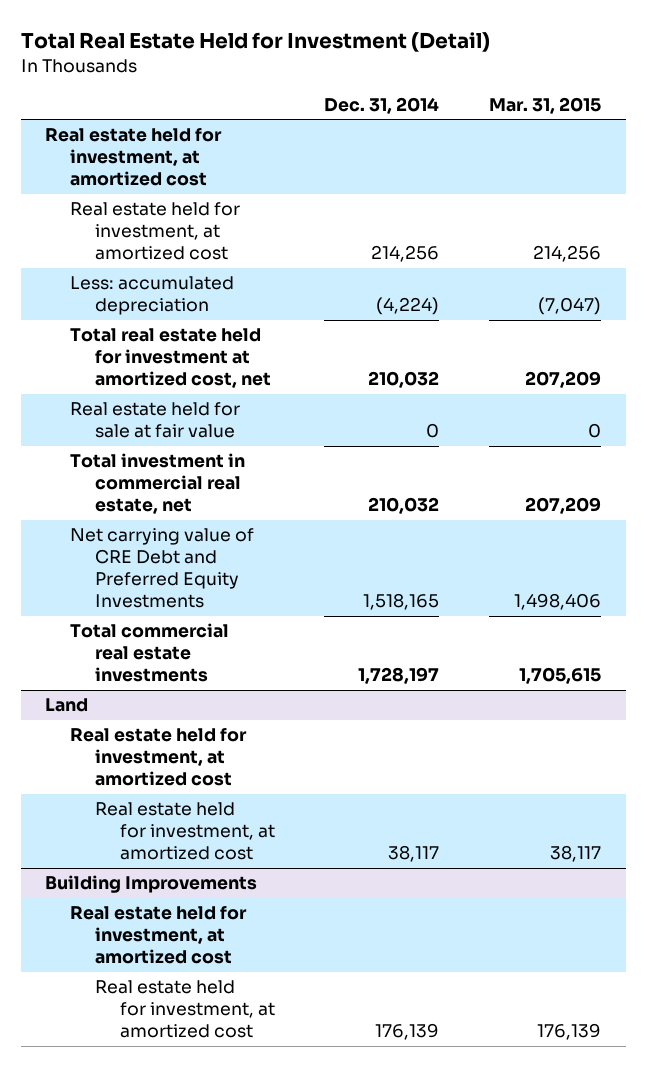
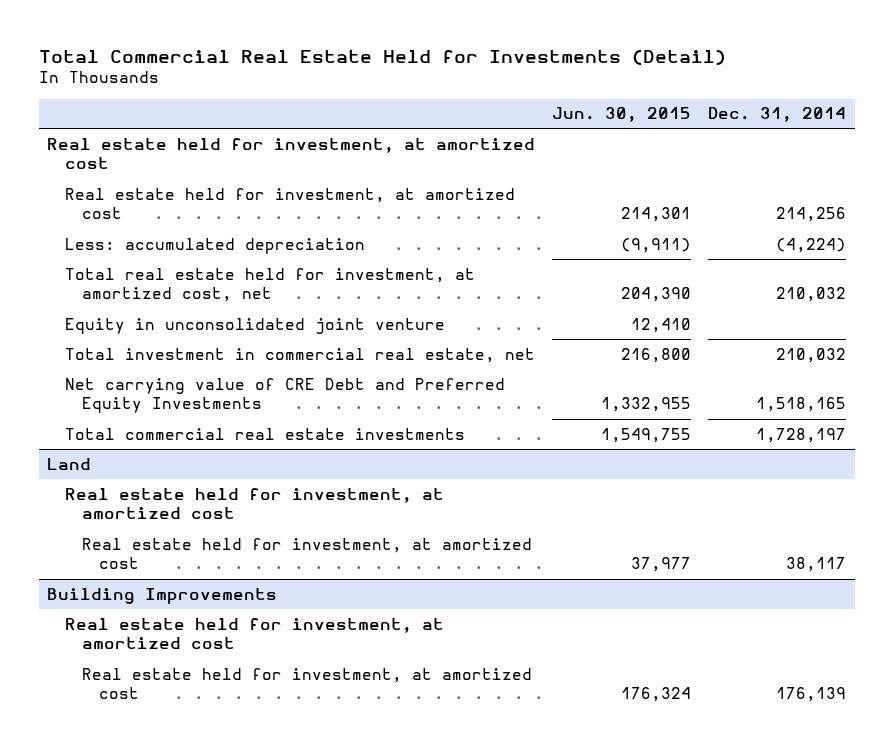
[20,31,490,52] Total Real Estate Held for Investment (Detail) -> [38,48,726,65] Total Commercial Real Estate Held for Investments (Detail)
[489,96,602,114] Mar. 31, 2015 -> none
none -> [552,107,692,123] Jun. 30, 2015
[70,402,241,439] Real estate held for sale at fair value -> none
[70,328,271,389] Total real estate held for investment at amortized cost, net -> [64,267,475,303] Total real estate held for investment, at amortized cost, net
none -> [64,317,445,334] Equity in unconsolidated joint venture

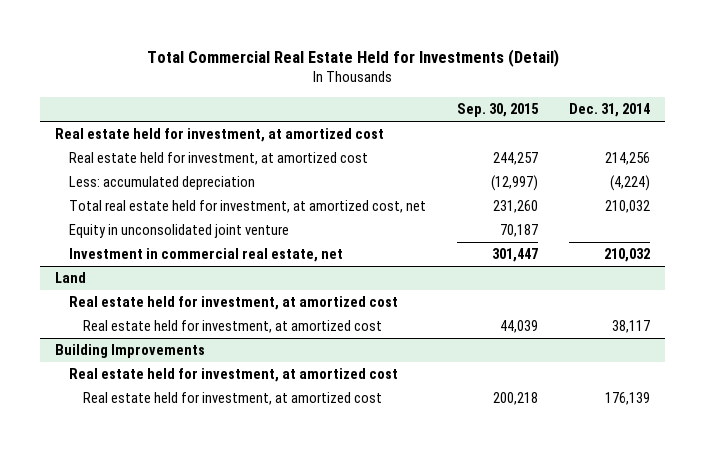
[552,107,692,123] Jun. 30, 2015 -> none
none -> [456,103,539,118] Sep. 30, 2015
[64,347,535,363] Total investment in commercial real estate, net -> none
[64,377,505,414] Net carrying value of CRE Debt and Preferred Equity Investments -> none
[64,427,465,440] Total commercial real estate investments -> [69,248,344,263] Investment in commercial real estate, net
[756,427,847,443] 1,728,197 -> [603,248,650,263] 210,032

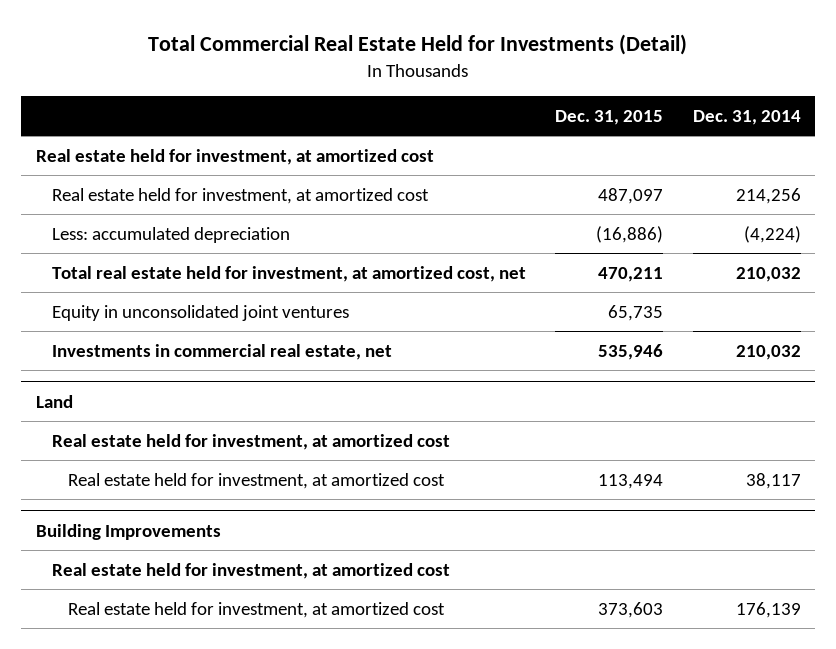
[456,103,539,118] Sep. 30, 2015 -> none
none -> [555,109,664,125] Dec. 31, 2015
[69,224,290,239] Equity in unconsolidated joint venture -> [52,304,350,321] Equity in unconsolidated joint ventures
[69,248,344,263] Investment in commercial real estate, net -> [52,343,393,360] Investments in commercial real estate, net

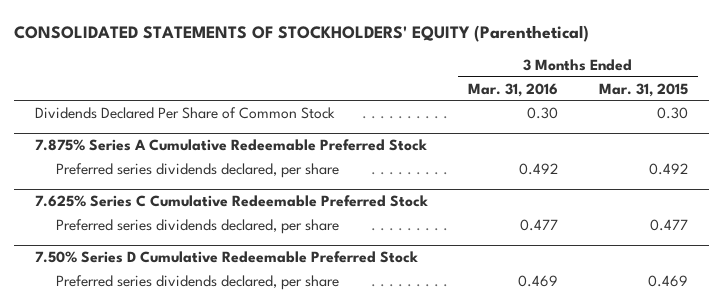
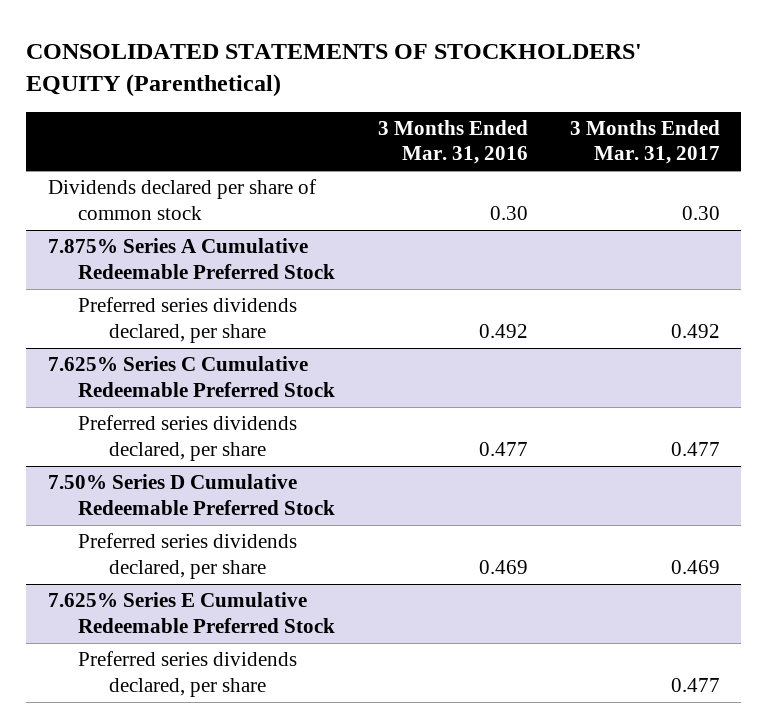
[599,82,689,97] Mar. 31, 2015 -> none
none -> [570,120,721,165] 3 Months Ended Mar. 31, 2017
[34,106,335,119] Dividends Declared Per Share of Common Stock -> [47,179,316,220] Dividends declared per share of common stock
none -> [47,592,336,633] 7.625% Series E Cumulative Redeemable Preferred Stock
none -> [78,651,298,697] Preferred series dividends declared, per share

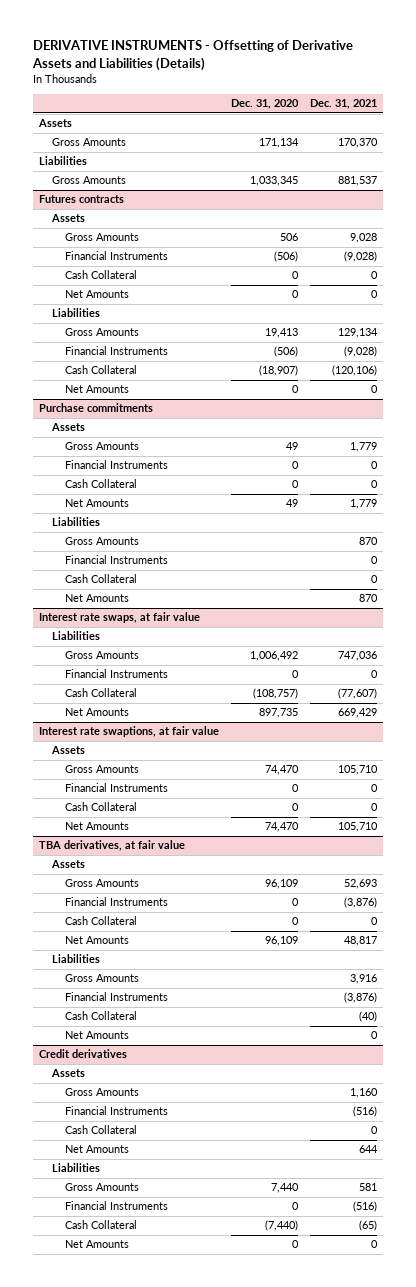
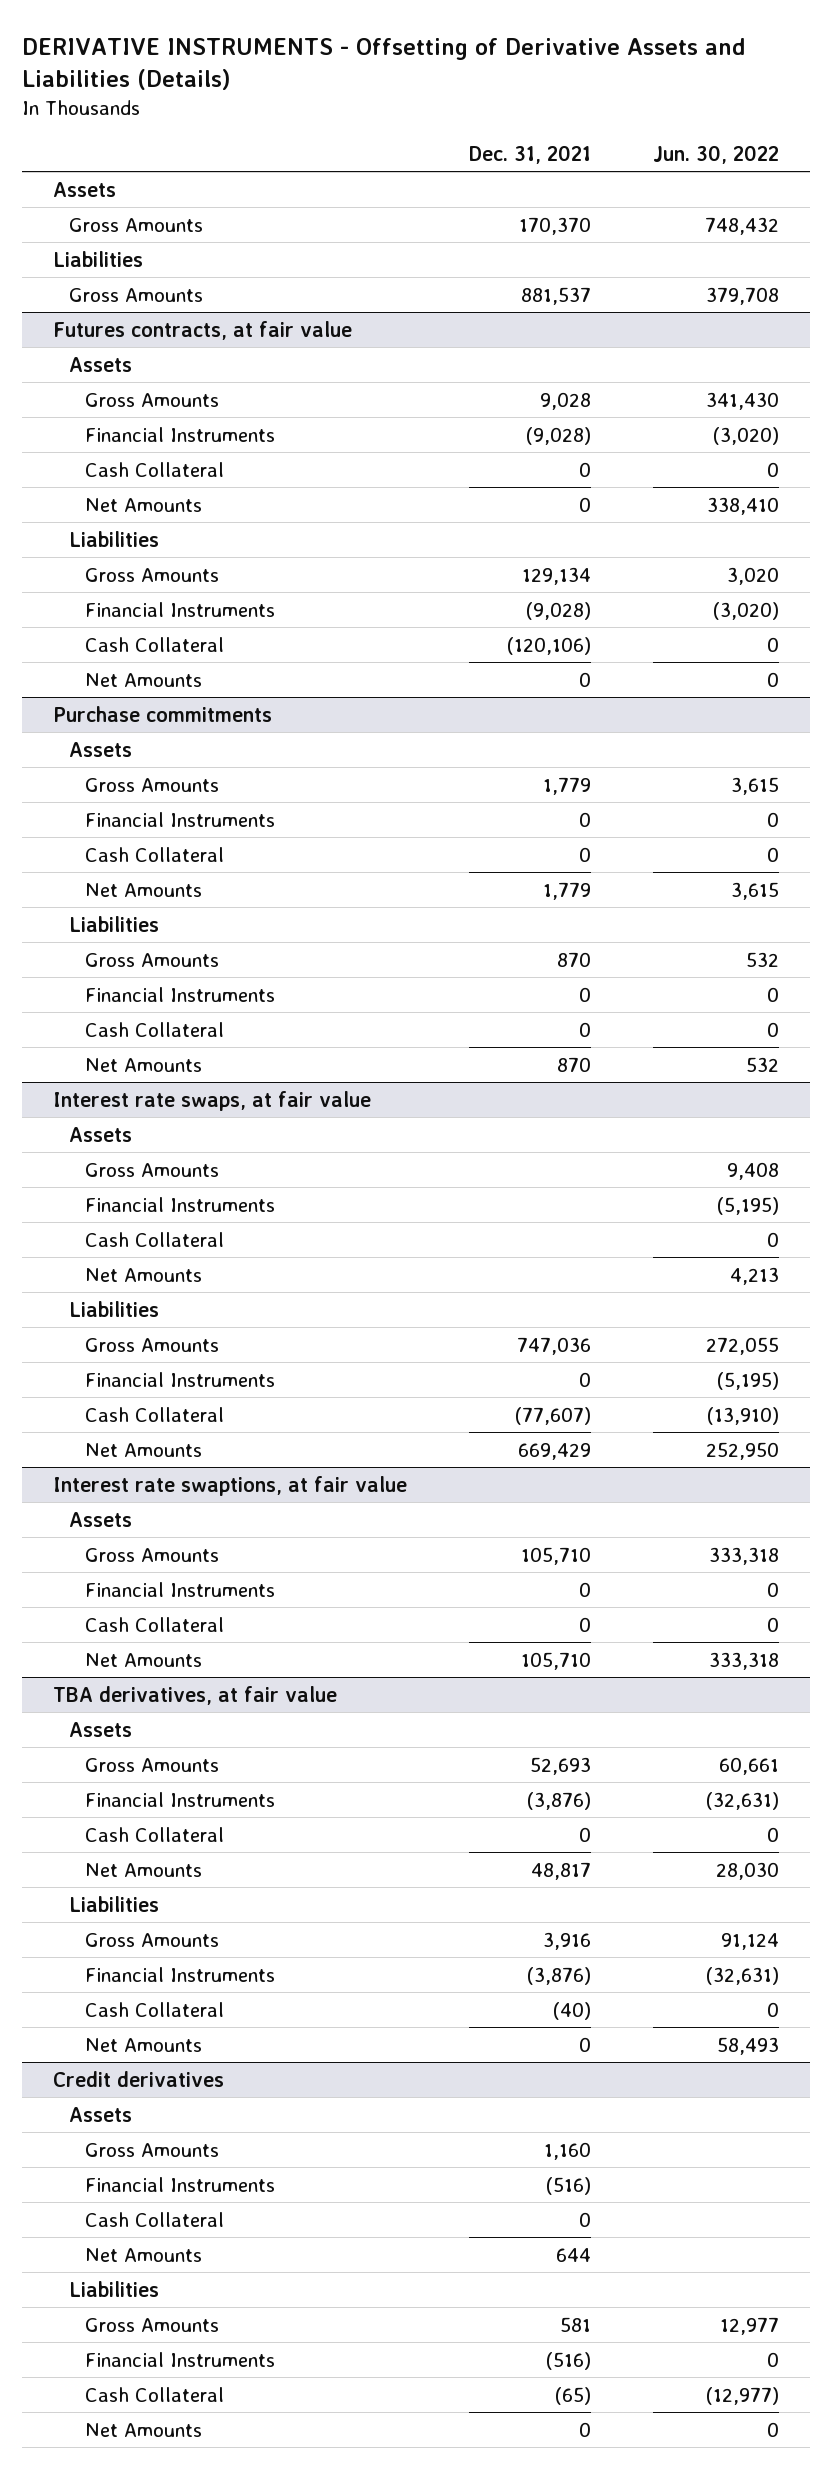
[230,99,299,110] Dec. 31, 2020 -> none
none -> [652,144,779,164] Jun. 30, 2022
[38,195,124,204] Futures contracts -> [53,320,353,340] Futures contracts, at fair value
none -> [69,1126,133,1142] Assets
none -> [85,1162,220,1177] Gross Amounts
none -> [85,1196,276,1212] Financial Instruments
none -> [85,1231,225,1247] Cash Collateral
none -> [85,1267,203,1282] Net Amounts

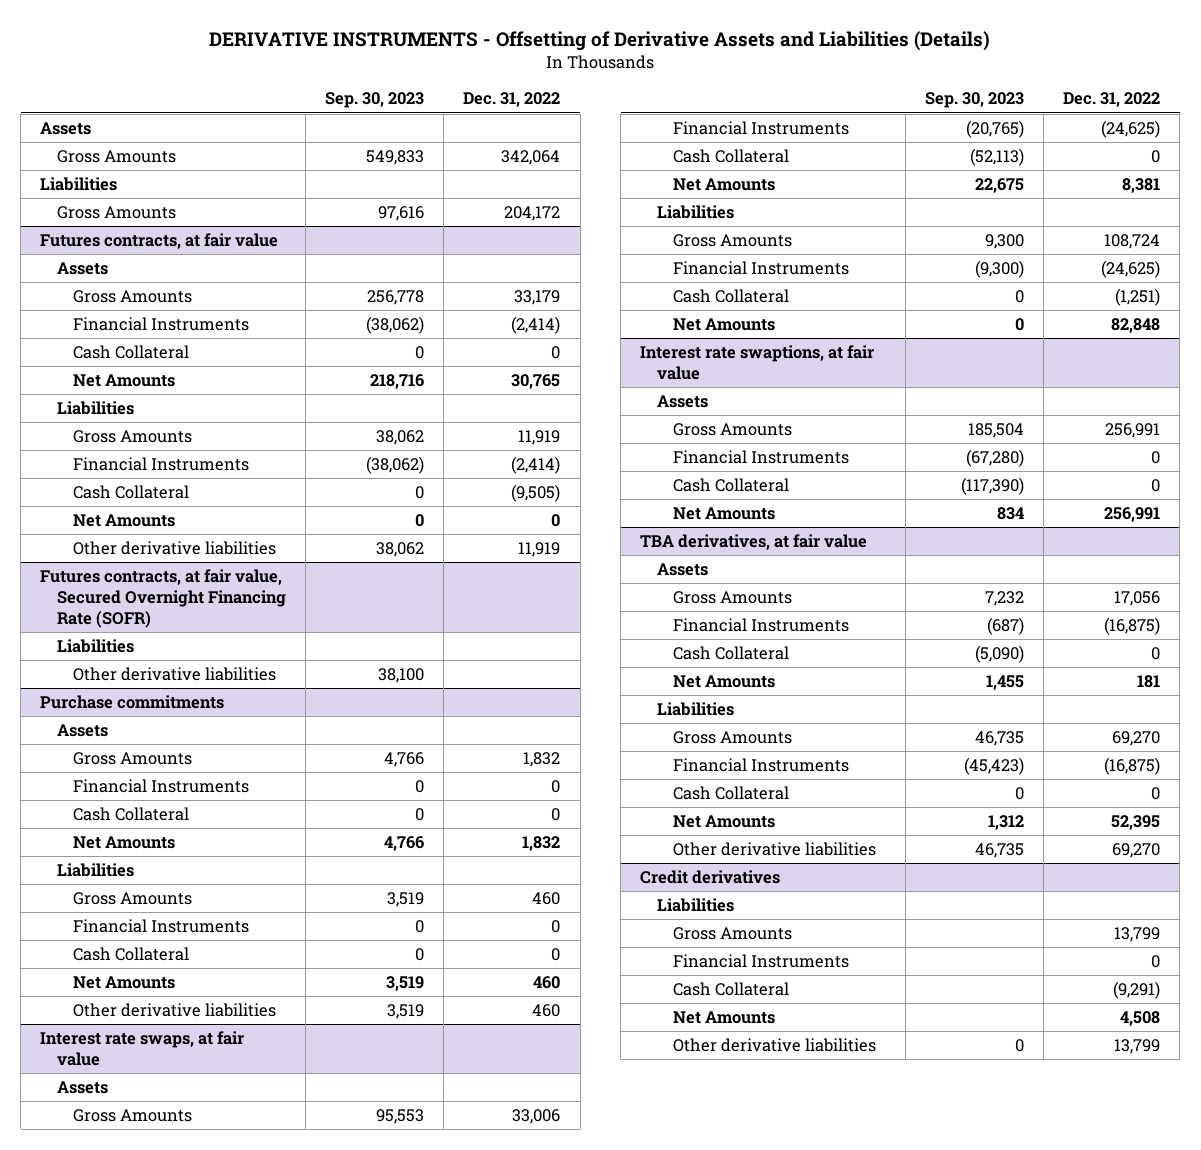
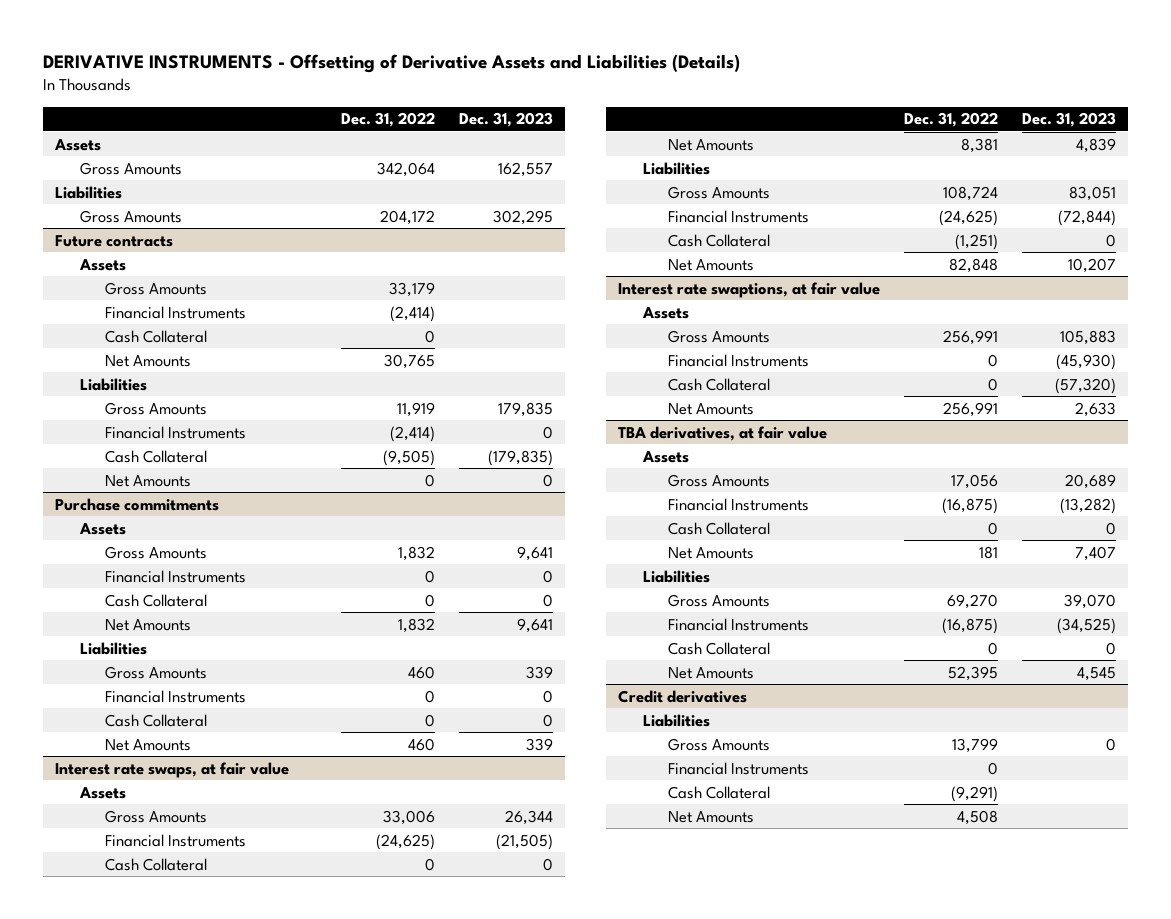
[325,92,425,109] Sep. 30, 2023 -> none
none -> [458,112,553,128] Dec. 31, 2023
[40,232,279,249] Futures contracts, at fair value -> [54,234,173,247] Future contracts
[73,540,277,555] Other derivative liabilities -> none
[40,568,286,628] Futures contracts, at fair value, Secured Overnight Financing Rate (SOFR) -> none
[56,638,134,653] Liabilities -> none
[73,666,277,681] Other derivative liabilities -> none
[73,1002,277,1017] Other derivative liabilities -> none
[673,841,877,856] Other derivative liabilities -> none
[673,1037,877,1052] Other derivative liabilities -> none

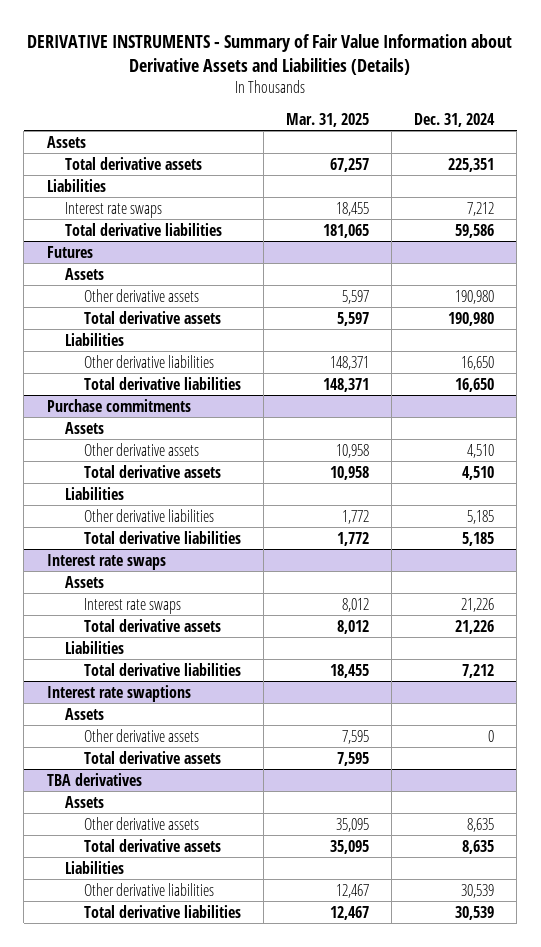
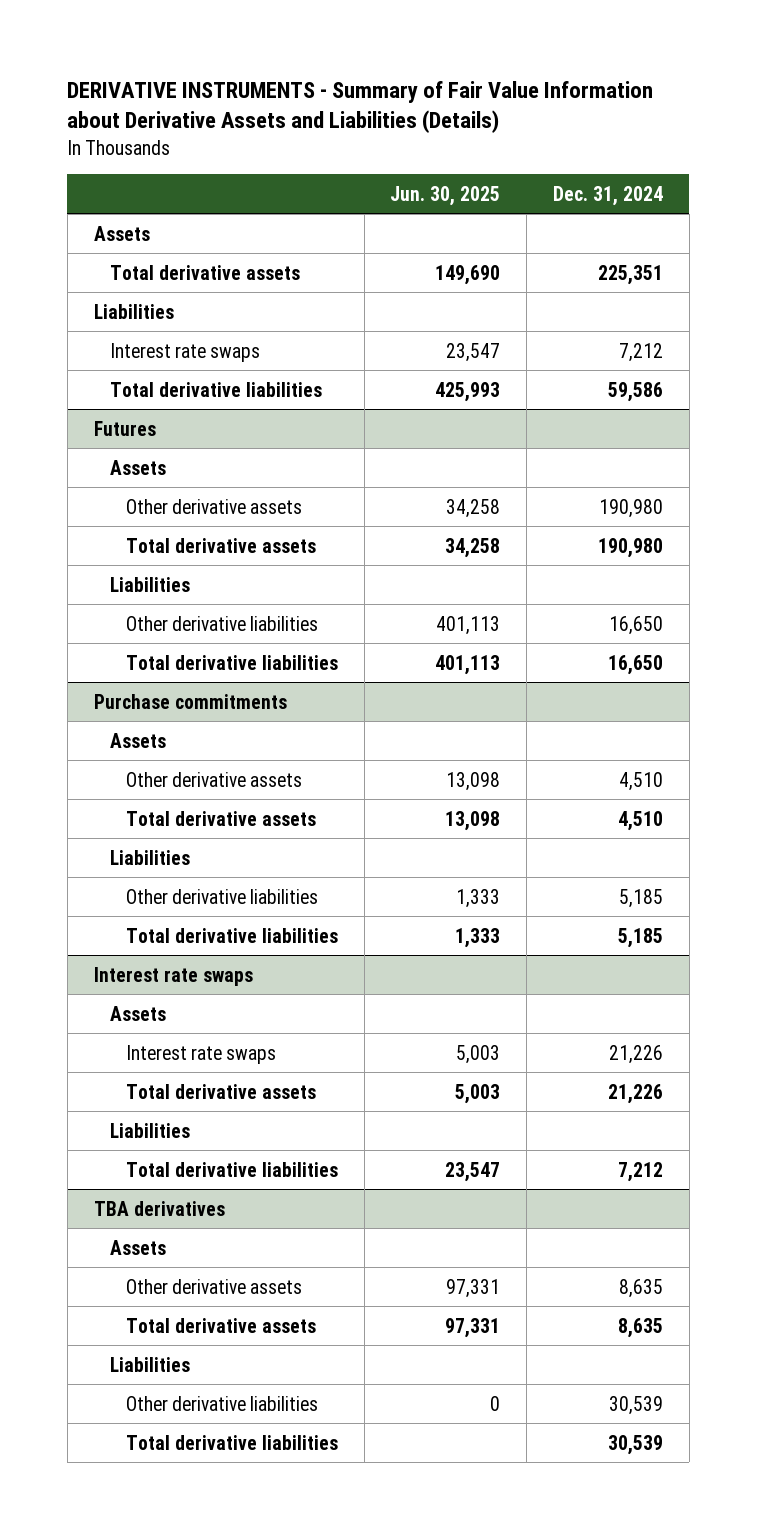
[286,112,370,127] Mar. 31, 2025 -> none
none -> [390,185,501,206] Jun. 30, 2025
[46,684,191,702] Interest rate swaptions -> none
[65,707,105,720] Assets -> none
[84,728,200,742] Other derivative assets -> none
[84,750,222,764] Total derivative assets -> none

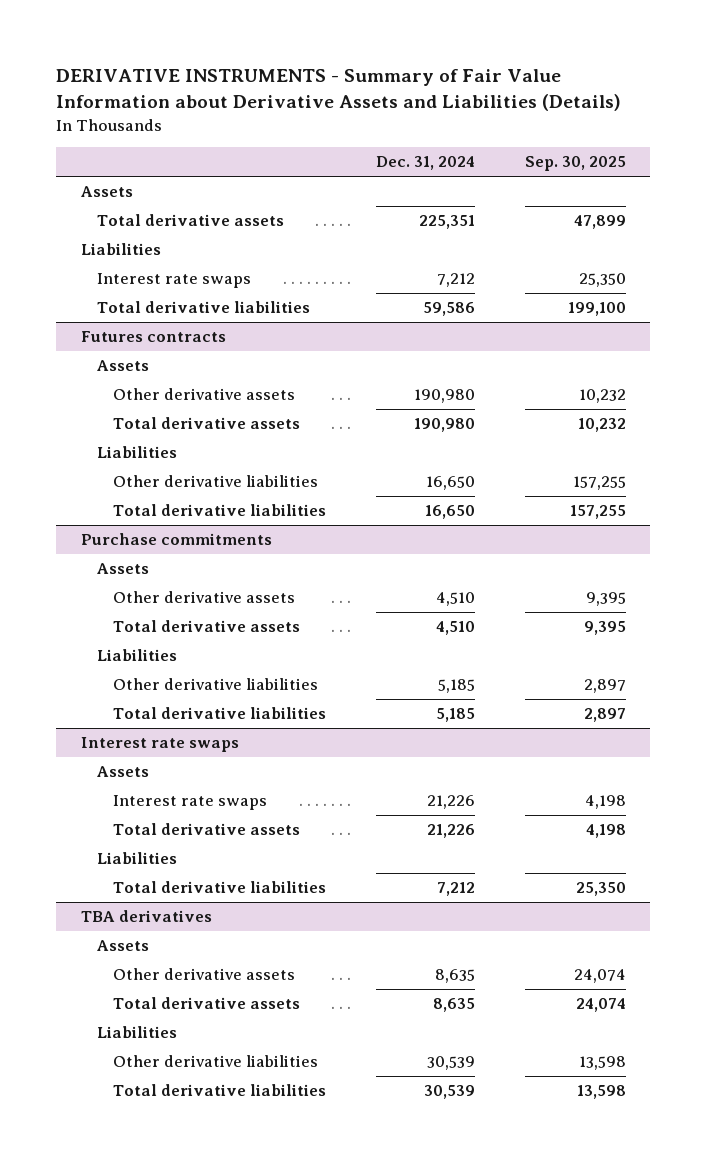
[390,185,501,206] Jun. 30, 2025 -> none
none -> [524,156,626,172] Sep. 30, 2025
[93,420,156,436] Futures -> [80,331,226,343] Futures contracts

